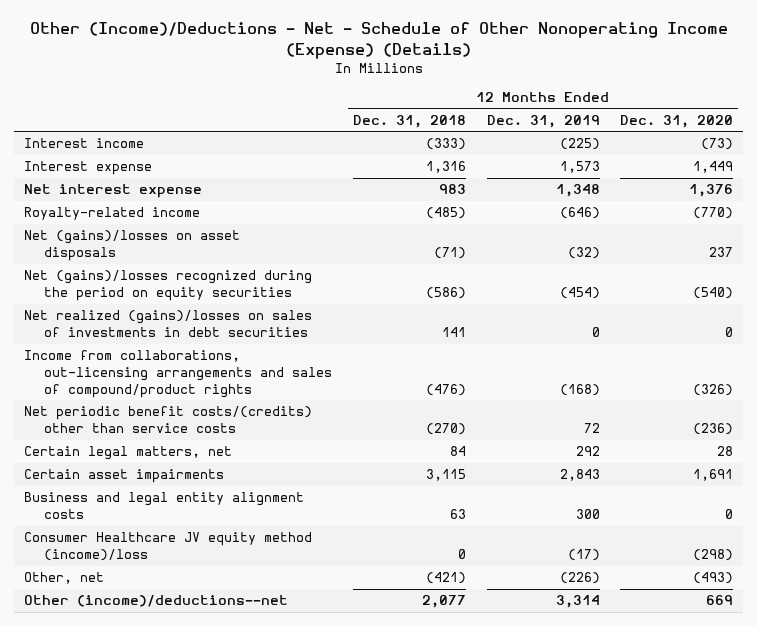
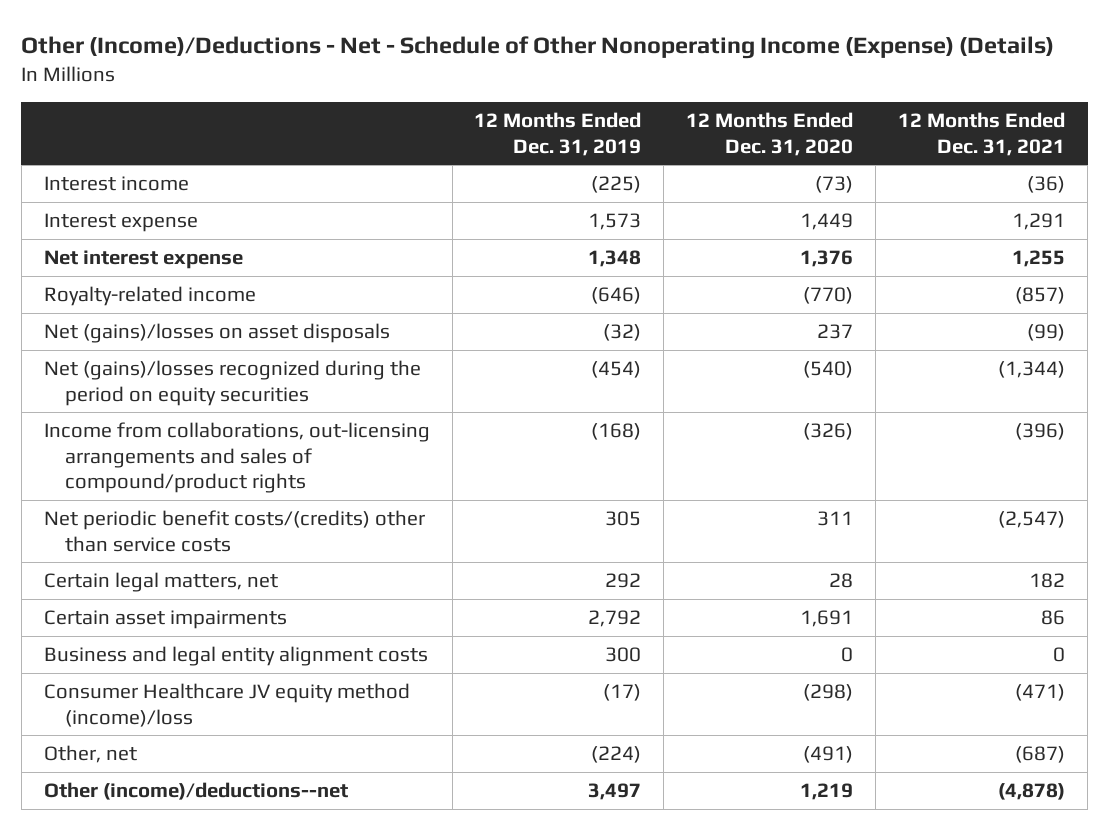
[353,115,467,129] Dec. 31, 2018 -> none
none -> [898,111,1066,156] 12 Months Ended Dec. 31, 2021
[24,310,313,338] Net realized (gains)/losses on sales of investments in debt securities -> none
[583,423,600,434] 72 -> [605,511,642,527] 305
[693,423,734,436] (236) -> [817,511,854,527] 311
[559,469,600,482] 2,843 -> [588,610,642,628] 2,792
[559,572,600,585] (226) -> [591,746,642,764] (224)
[693,572,734,585] (493) -> [803,746,854,764] (491)
[555,595,600,609] 3,314 -> [588,783,642,801] 3,497
[706,595,734,606] 669 -> [800,783,854,801] 1,219

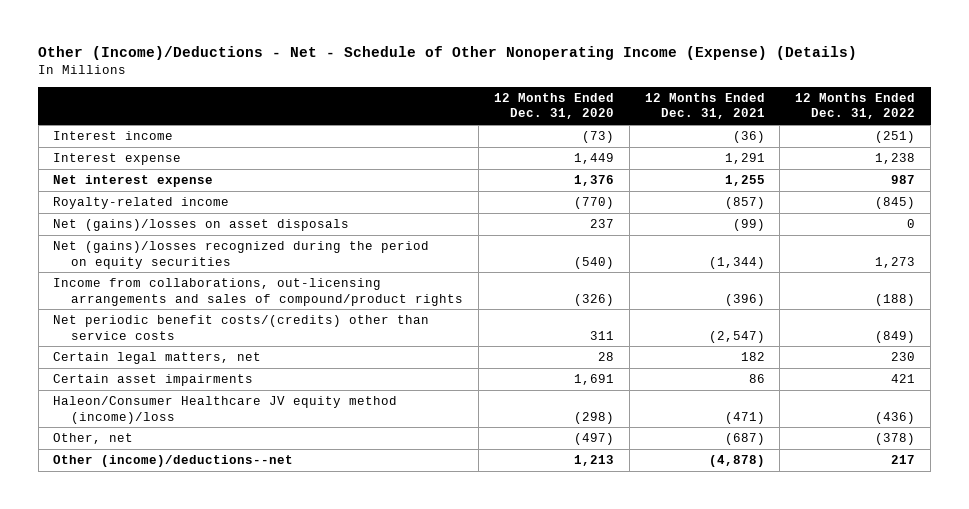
[474,111,642,156] 12 Months Ended Dec. 31, 2019 -> none
none -> [795,92,916,120] 12 Months Ended Dec. 31, 2022
[43,646,428,667] Business and legal entity alignment costs -> none
[43,683,410,727] Consumer Healthcare JV equity method (income)/loss -> [53,396,398,424] Haleon/Consumer Healthcare JV equity method (income)/loss
[803,746,854,764] (491) -> [573,433,614,446] (497)
[800,783,854,801] 1,219 -> [573,455,614,467] 1,213

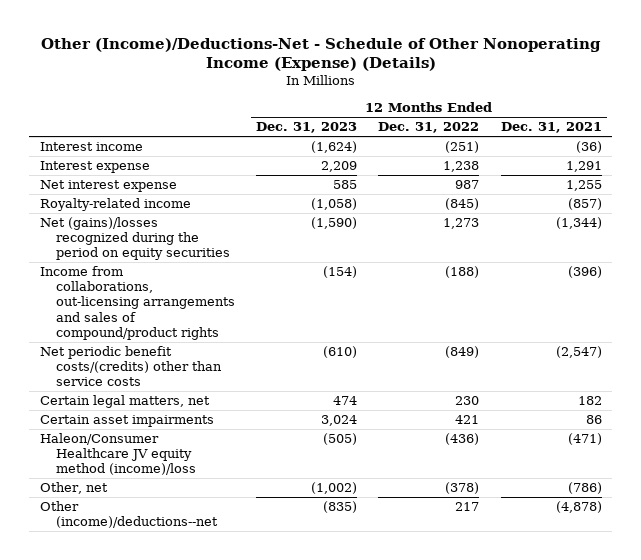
[38,46,858,61] Other (Income)/Deductions - Net - Schedule of Other Nonoperating Income (Expense) (Details) -> [40,37,601,72] Other (Income)/Deductions-Net - Schedule of Other Nonoperating Income (Expense) (Details)
[493,92,614,120] 12 Months Ended Dec. 31, 2020 -> none
none -> [255,122,357,134] Dec. 31, 2023
[53,219,350,232] Net (gains)/losses on asset disposals -> none
[724,433,765,446] (687) -> [567,482,602,495] (786)

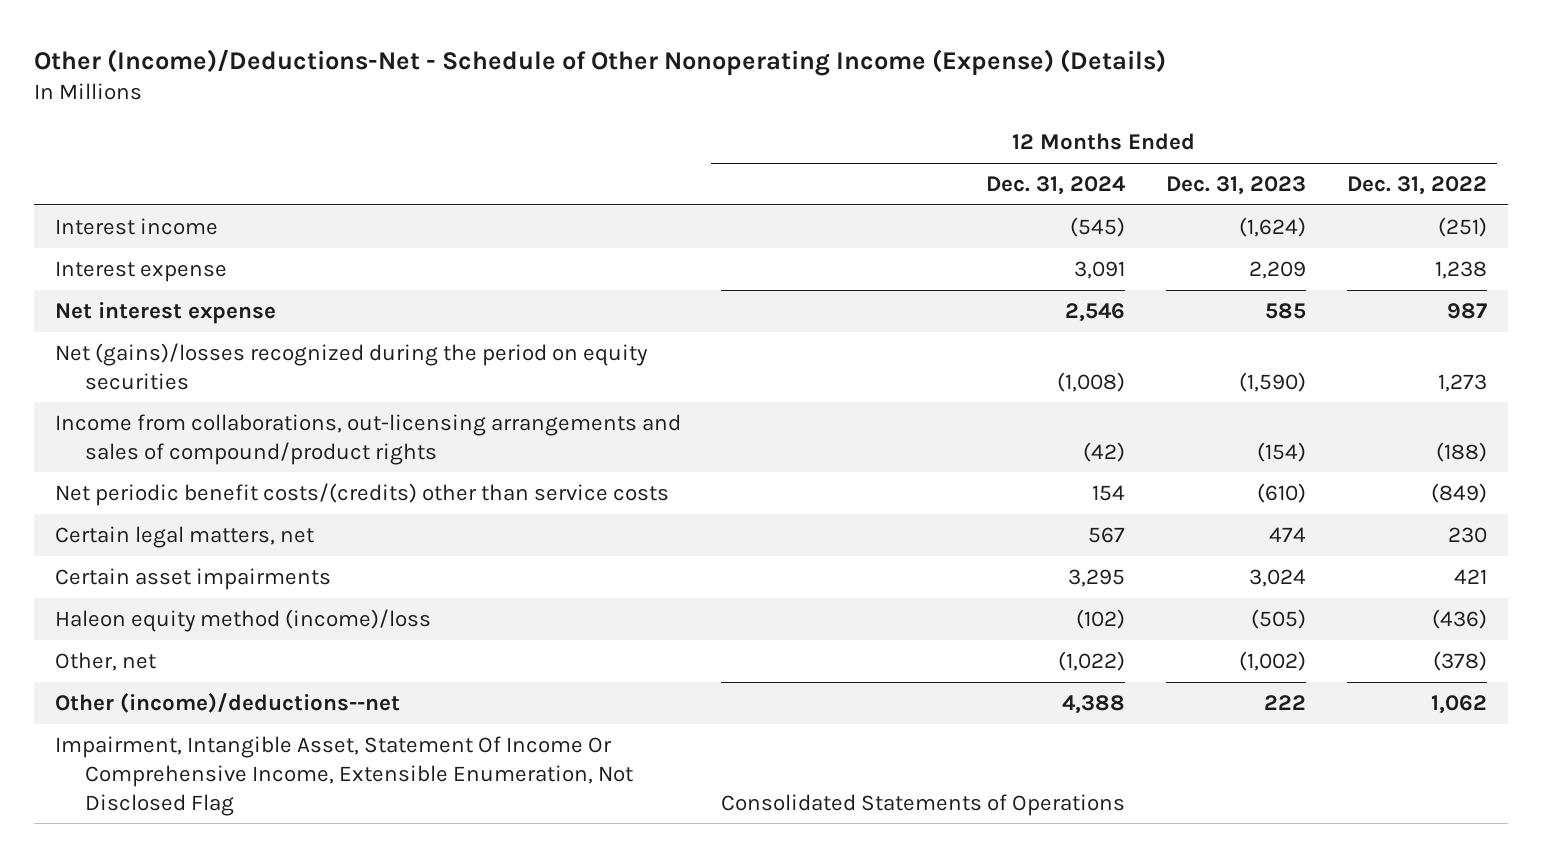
[500,122,602,134] Dec. 31, 2021 -> none
none -> [986,175,1127,195] Dec. 31, 2024
[39,198,191,212] Royalty-related income -> none
[39,433,196,476] Haleon/Consumer Healthcare JV equity method (income)/loss -> [54,608,431,632] Haleon equity method (income)/loss
[322,501,357,514] (835) -> [1264,694,1307,710] 222
[455,502,480,512] 217 -> [1431,694,1488,714] 1,062
none -> [54,735,634,816] Impairment, Intangible Asset, Statement Of Income Or Comprehensive Income, Extensible Enumeration, Not Disclosed Flag

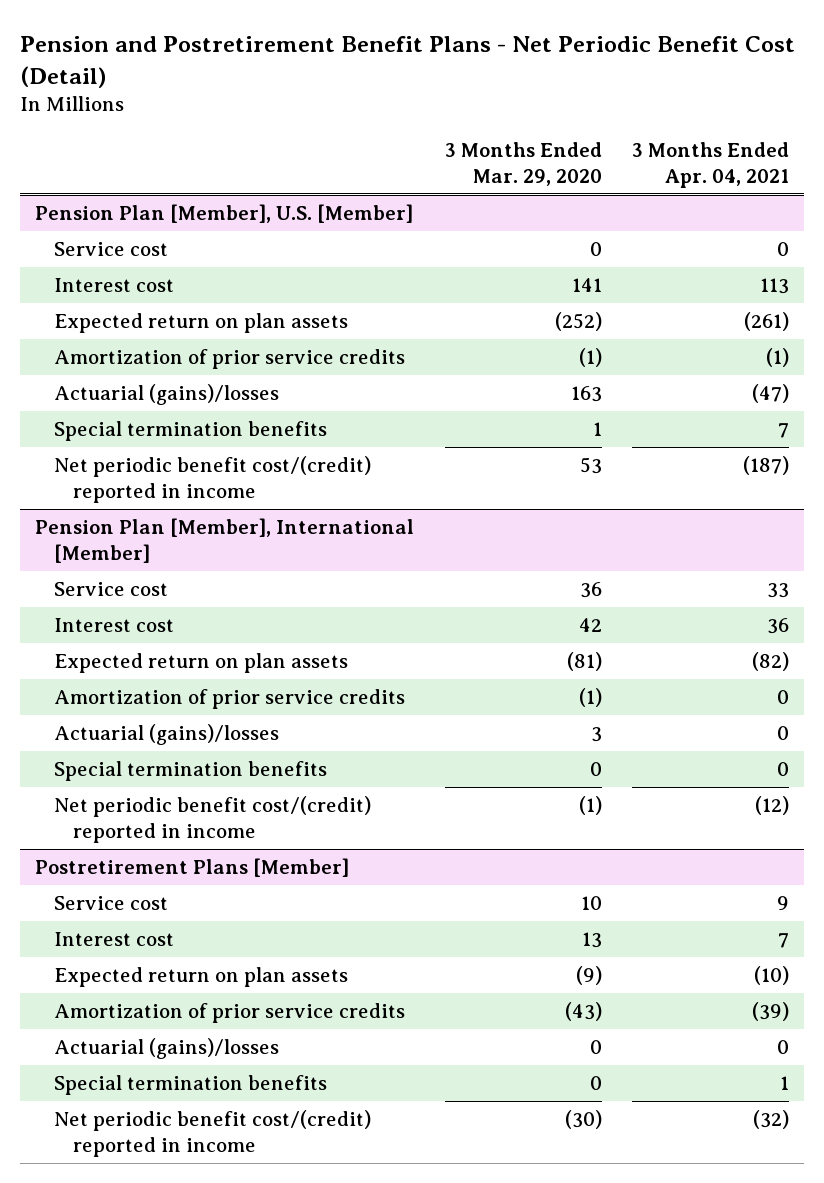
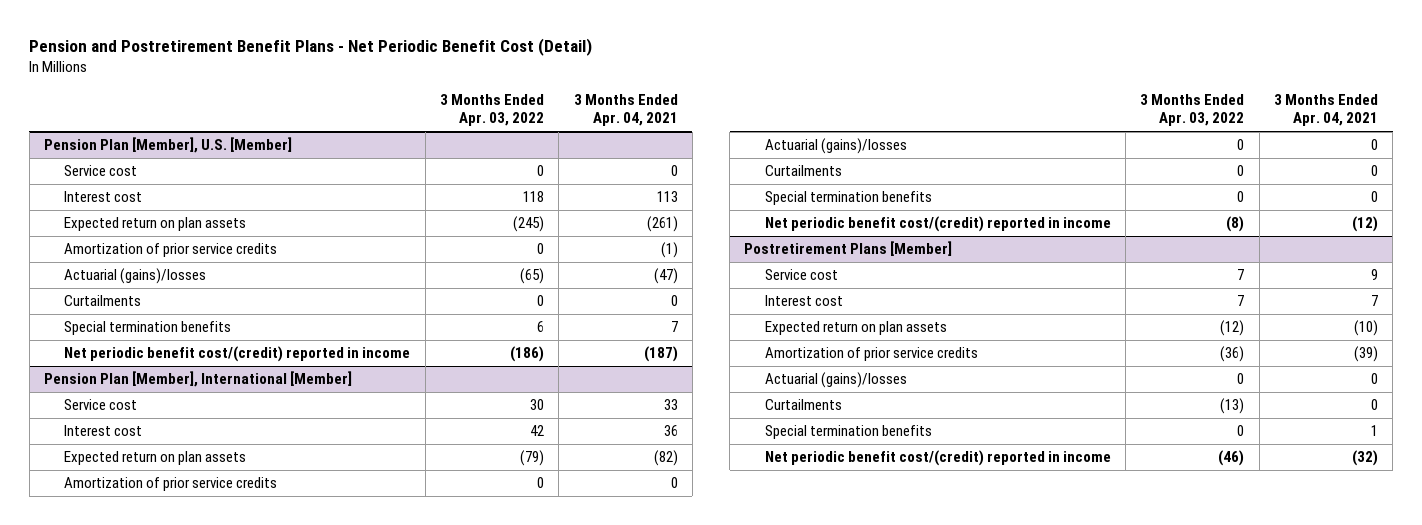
[444,141,602,186] 3 Months Ended Mar. 29, 2020 -> none
none -> [440,94,545,127] 3 Months Ended Apr. 03, 2022
none -> [64,295,142,307] Curtailments
none -> [764,165,842,177] Curtailments
none -> [764,399,842,411] Curtailments

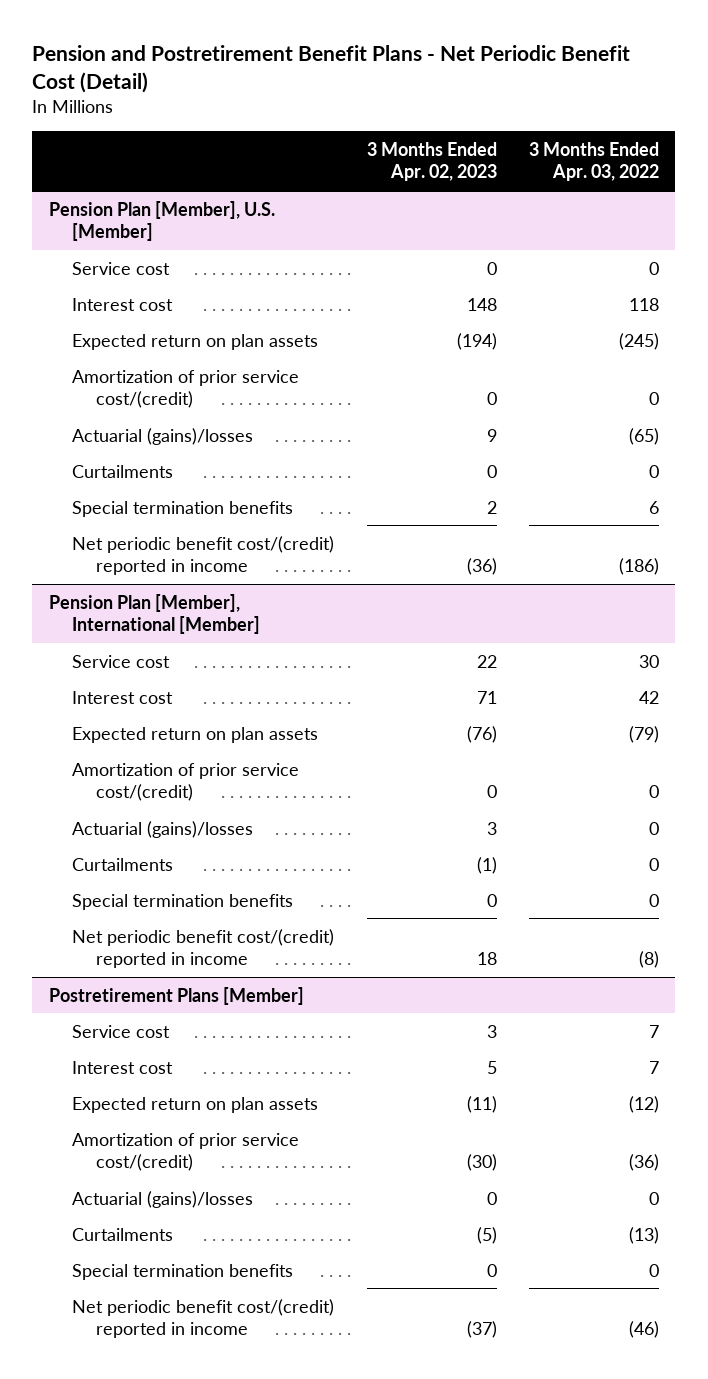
[573,94,678,127] 3 Months Ended Apr. 04, 2021 -> none
none -> [366,142,497,182] 3 Months Ended Apr. 02, 2023
[64,243,278,258] Amortization of prior service credits -> [72,369,300,408] Amortization of prior service cost/(credit)
[64,477,278,492] Amortization of prior service credits -> [72,762,300,801] Amortization of prior service cost/(credit)
[764,347,978,362] Amortization of prior service credits -> [72,1132,300,1171] Amortization of prior service cost/(credit)

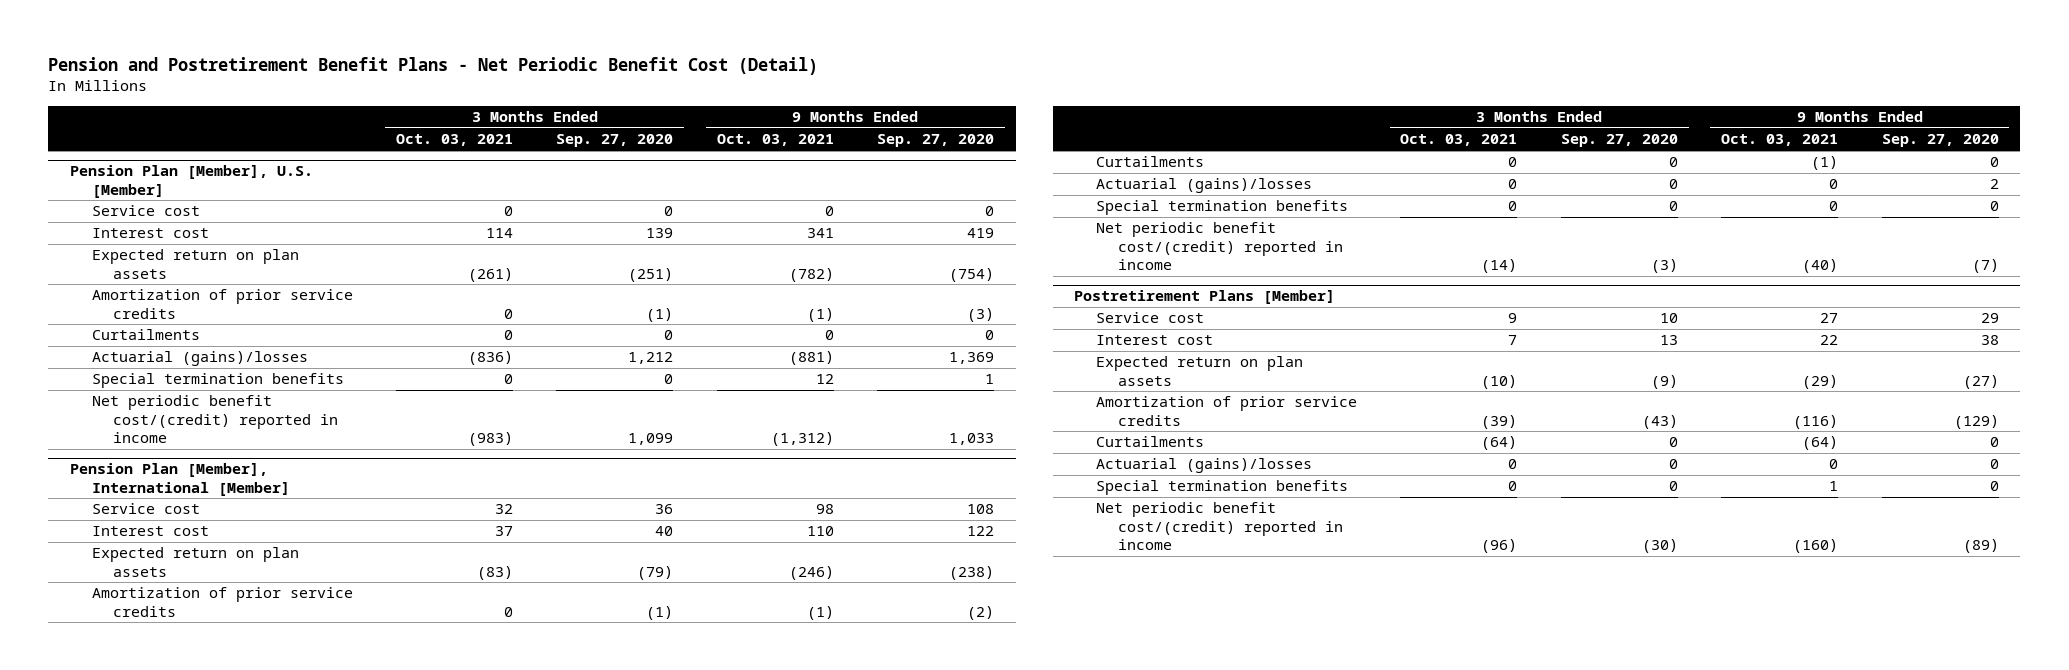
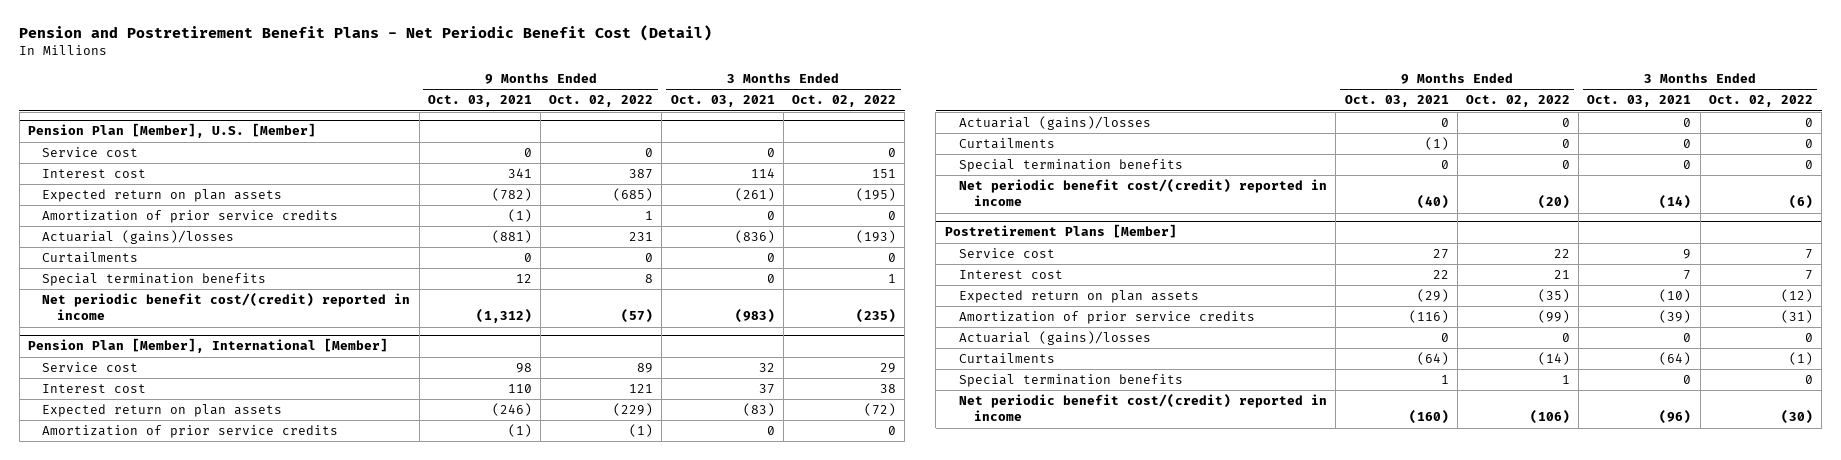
[556,134,674,148] Sep. 27, 2020 -> none
[877,134,995,148] Sep. 27, 2020 -> none
none -> [549,95,654,108] Oct. 02, 2022
none -> [792,95,897,108] Oct. 02, 2022
[91,329,200,341] Curtailments -> [42,252,139,264] Curtailments
[1096,156,1205,168] Curtailments -> [959,138,1056,150] Curtailments
[1096,436,1205,448] Curtailments -> [959,353,1056,365] Curtailments

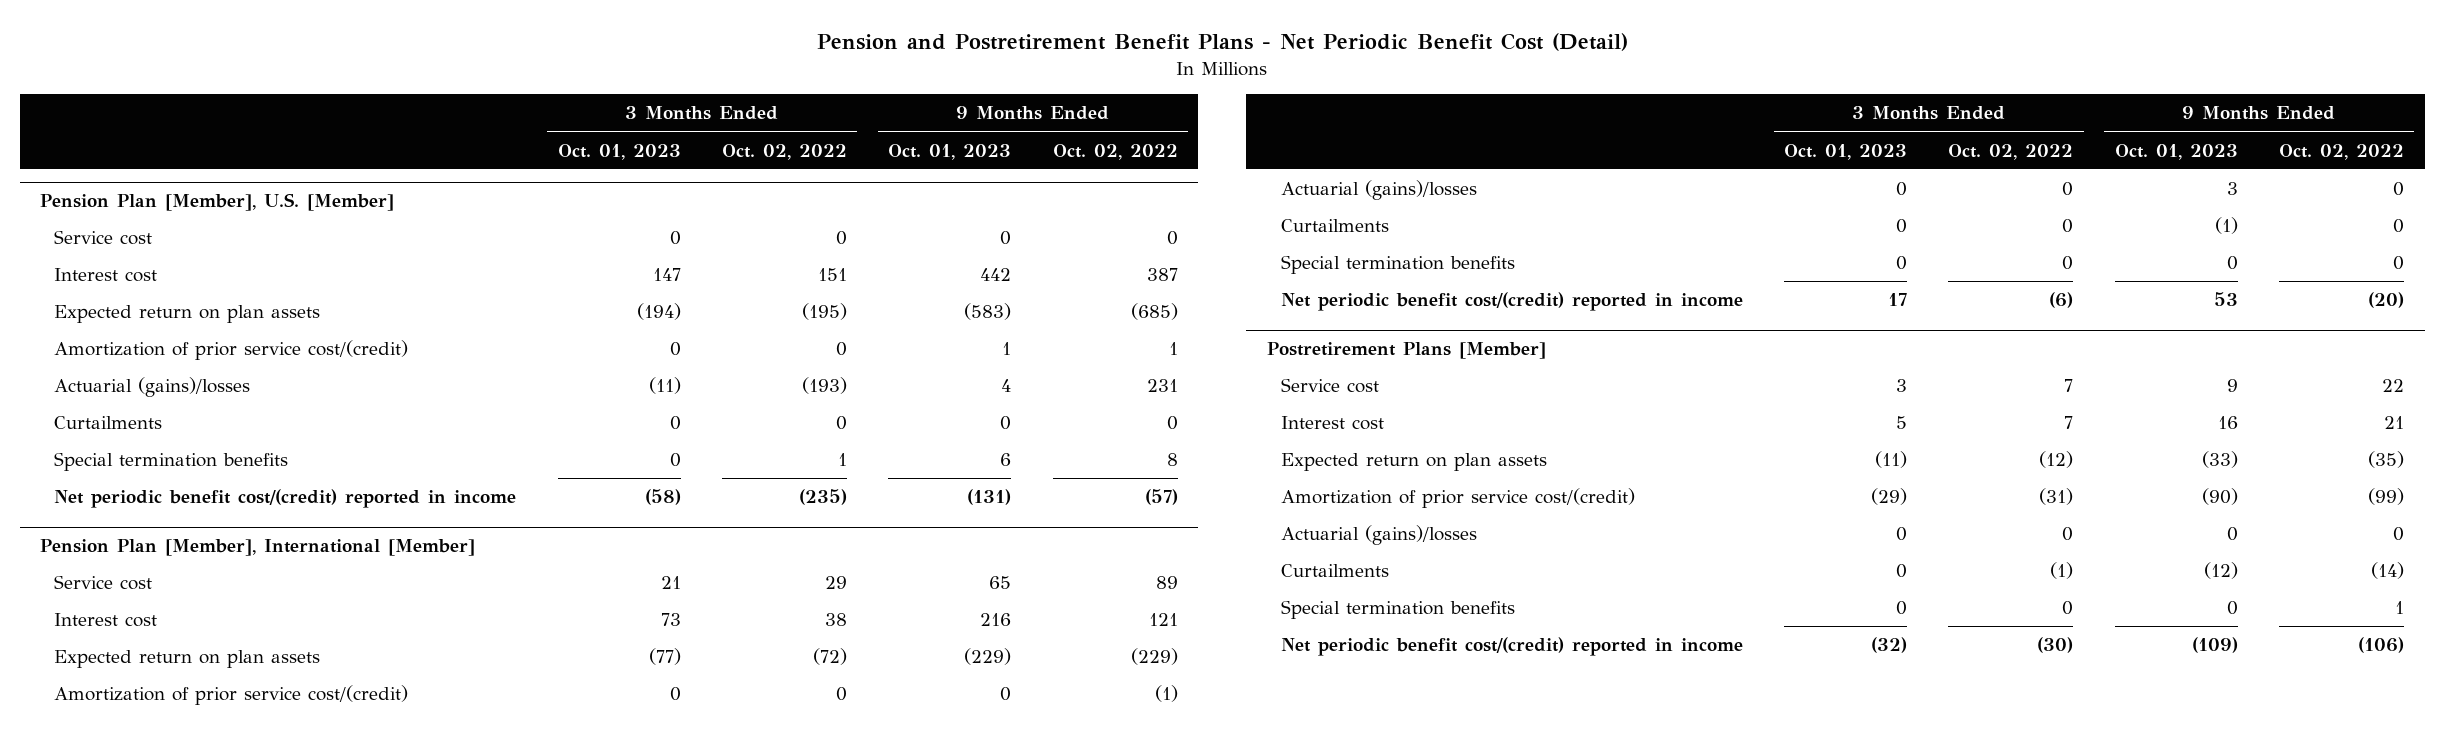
[427,95,532,108] Oct. 03, 2021 -> none
[670,95,775,108] Oct. 03, 2021 -> none
none -> [557,143,681,160] Oct. 01, 2023
none -> [888,143,1012,160] Oct. 01, 2023
[42,210,339,224] Amortization of prior service credits -> [54,340,409,361] Amortization of prior service cost/(credit)
[42,425,339,439] Amortization of prior service credits -> [54,685,409,706] Amortization of prior service cost/(credit)
[959,311,1256,325] Amortization of prior service credits -> [1280,488,1635,509] Amortization of prior service cost/(credit)

